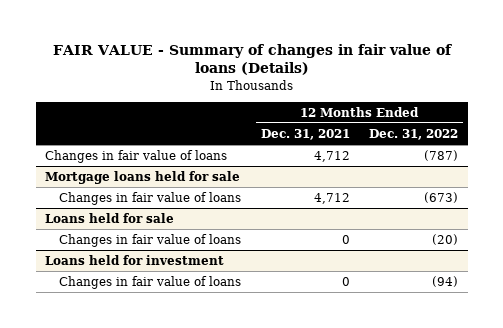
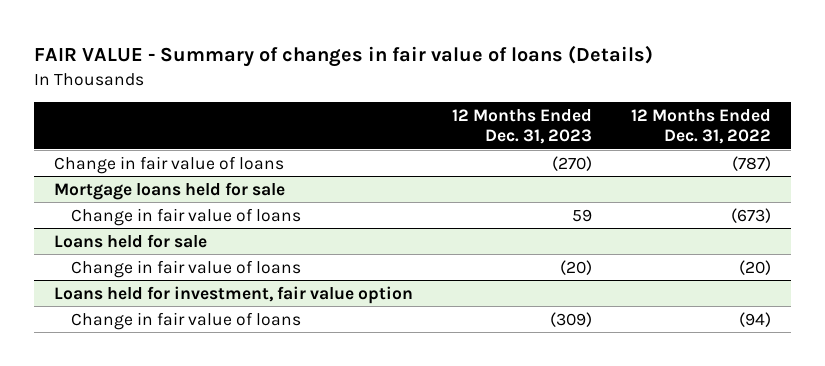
[260,128,350,140] Dec. 31, 2021 -> none
none -> [451,108,592,145] 12 Months Ended Dec. 31, 2023
[45,149,228,163] Changes in fair value of loans -> [53,155,284,174] Change in fair value of loans
[59,191,242,205] Changes in fair value of loans -> [71,207,302,226] Change in fair value of loans
[59,233,242,247] Changes in fair value of loans -> [71,259,302,278] Change in fair value of loans
[45,254,225,265] Loans held for investment -> [53,285,413,304] Loans held for investment, fair value option
[59,275,242,289] Changes in fair value of loans -> [71,311,302,330] Change in fair value of loans

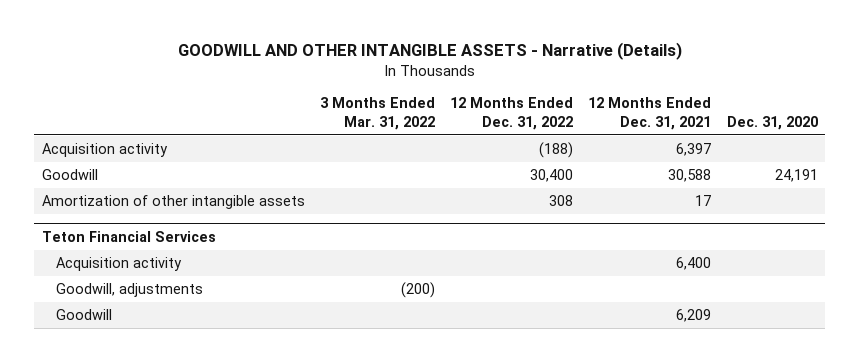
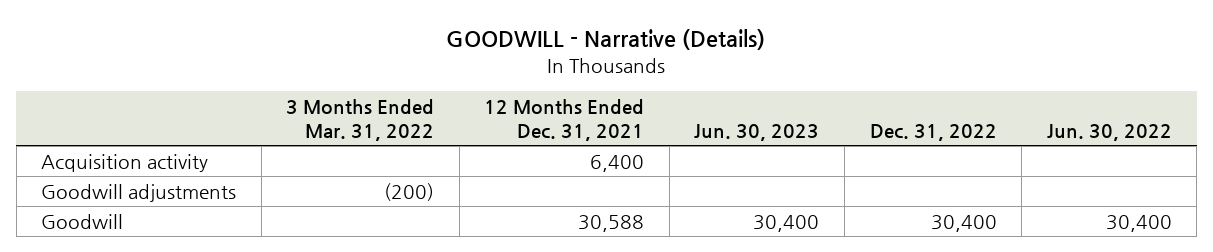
[177,42,682,61] GOODWILL AND OTHER INTANGIBLE ASSETS - Narrative (Details) -> [446,28,766,50] GOODWILL - Narrative (Details)
[450,97,574,130] 12 Months Ended Dec. 31, 2022 -> none
[726,115,818,130] Dec. 31, 2020 -> none
none -> [694,124,820,142] Jun. 30, 2023
none -> [869,124,997,142] Dec. 31, 2022
none -> [1046,124,1172,142] Jun. 30, 2022
[41,143,168,158] Acquisition activity -> none
[41,195,305,210] Amortization of other intangible assets -> none
[41,230,216,242] Teton Financial Services -> none
[56,309,113,321] Goodwill -> none
[56,283,204,298] Goodwill, adjustments -> [41,183,237,202] Goodwill adjustments
[41,169,98,181] Goodwill -> [41,213,124,229] Goodwill

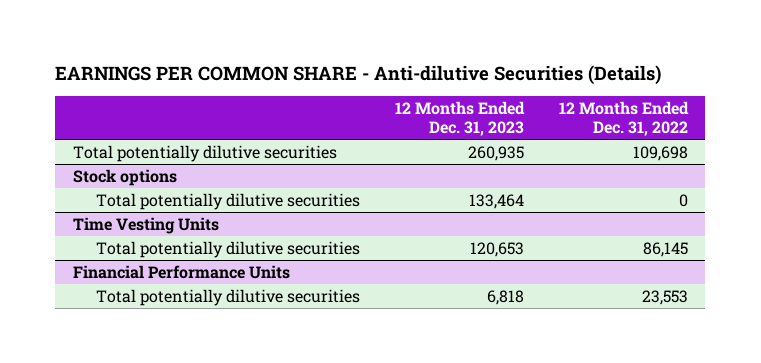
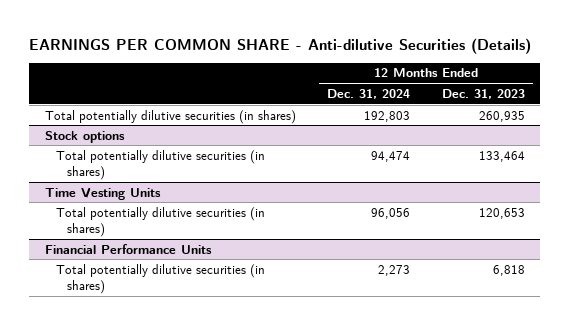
[559,100,690,136] 12 Months Ended Dec. 31, 2022 -> none
none -> [327,88,411,99] Dec. 31, 2024
[72,144,337,162] Total potentially dilutive securities -> [44,109,296,124] Total potentially dilutive securities (in shares)
[96,192,361,210] Total potentially dilutive securities -> [55,149,265,181] Total potentially dilutive securities (in shares)
[96,240,361,258] Total potentially dilutive securities -> [55,206,265,238] Total potentially dilutive securities (in shares)
[96,288,361,306] Total potentially dilutive securities -> [55,263,265,295] Total potentially dilutive securities (in shares)

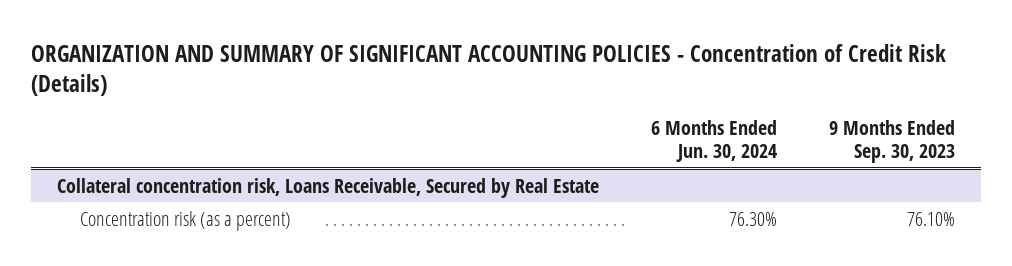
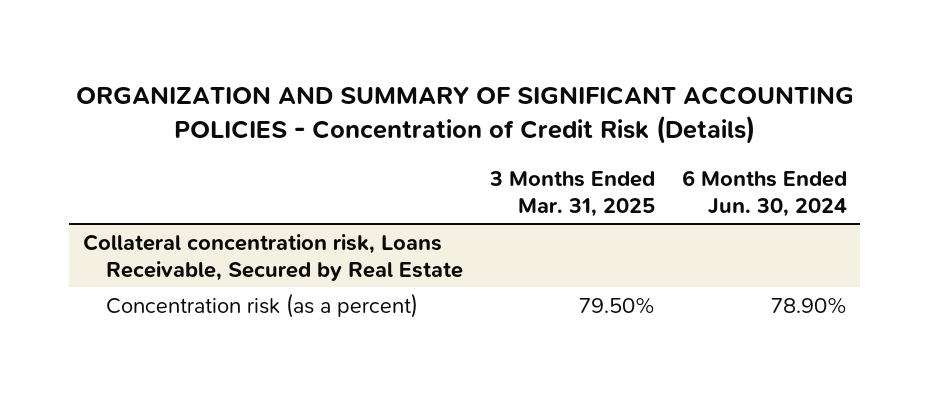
[828,120,955,164] 9 Months Ended Sep. 30, 2023 -> none
none -> [489,170,656,217] 3 Months Ended Mar. 31, 2025
[729,211,778,226] 76.30% -> [770,296,847,314] 78.90%

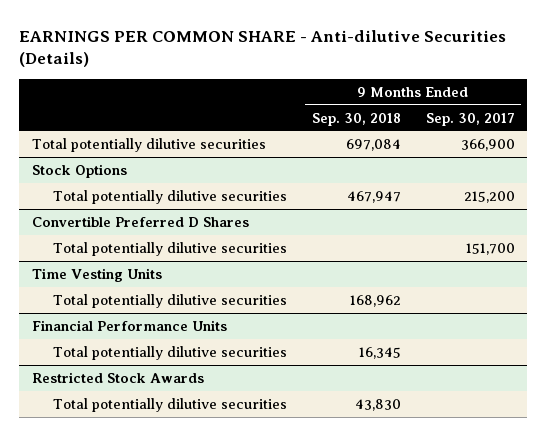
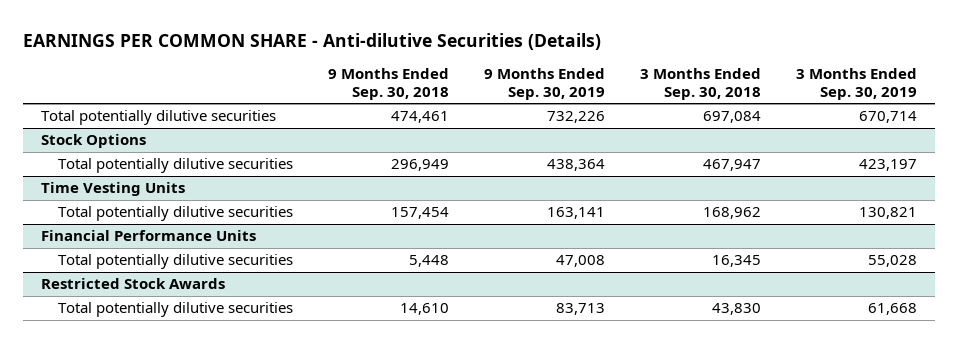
[425,112,515,126] Sep. 30, 2017 -> none
none -> [484,68,606,100] 9 Months Ended Sep. 30, 2019
none -> [640,68,762,100] 3 Months Ended Sep. 30, 2018
none -> [796,68,918,100] 3 Months Ended Sep. 30, 2019
[345,138,401,151] 697,084 -> [390,111,449,124] 474,461
[31,215,249,227] Convertible Preferred D Shares -> none
[52,241,287,256] Total potentially dilutive securities -> none
[346,190,401,203] 467,947 -> [390,159,449,172] 296,949
[349,294,401,307] 168,962 -> [390,207,449,220] 157,454
[358,346,401,359] 16,345 -> [408,255,449,268] 5,448
[354,398,401,411] 43,830 -> [399,303,449,316] 14,610

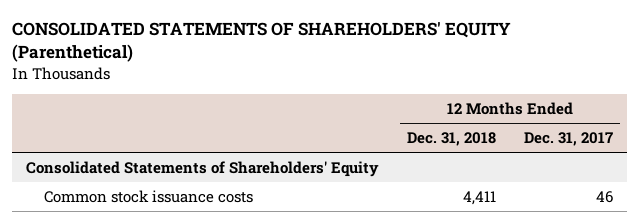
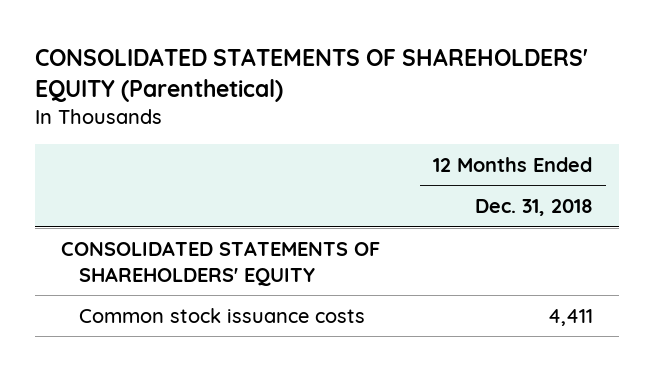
[523,132,613,147] Dec. 31, 2017 -> none
[25,161,379,178] Consolidated Statements of Shareholders' Equity -> [61,240,381,286] CONSOLIDATED STATEMENTS OF SHAREHOLDERS' EQUITY

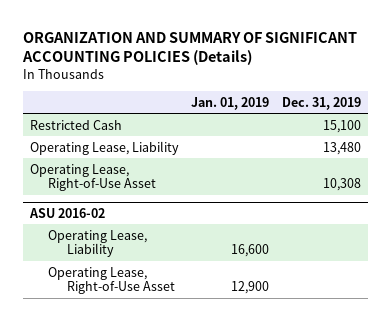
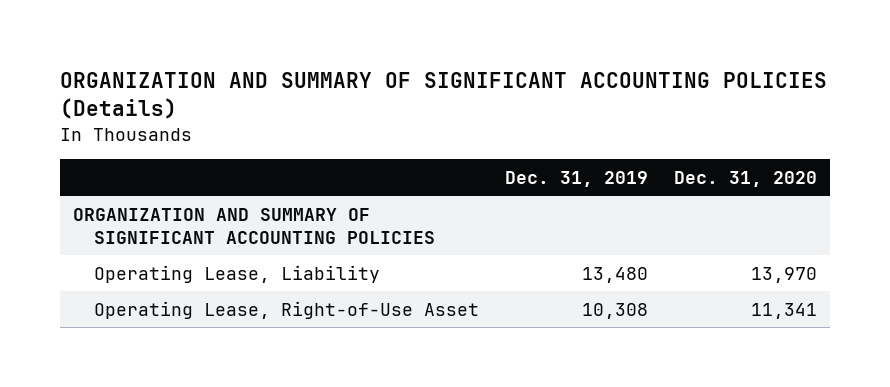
[191,96,270,110] Jan. 01, 2019 -> none
none -> [673,170,817,187] Dec. 31, 2020
[29,119,122,130] Restricted Cash -> none
none -> [73,207,435,244] ORGANIZATION AND SUMMARY OF SIGNIFICANT ACCOUNTING POLICIES
[28,207,105,218] ASU 2016-02 -> none
[48,229,148,258] Operating Lease, Liability -> none
[48,266,175,295] Operating Lease, Right-of-Use Asset -> none

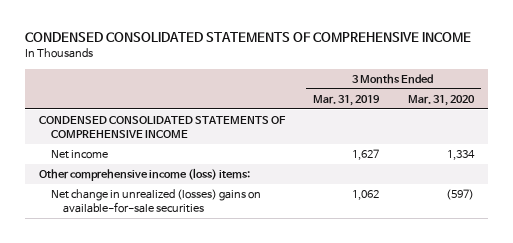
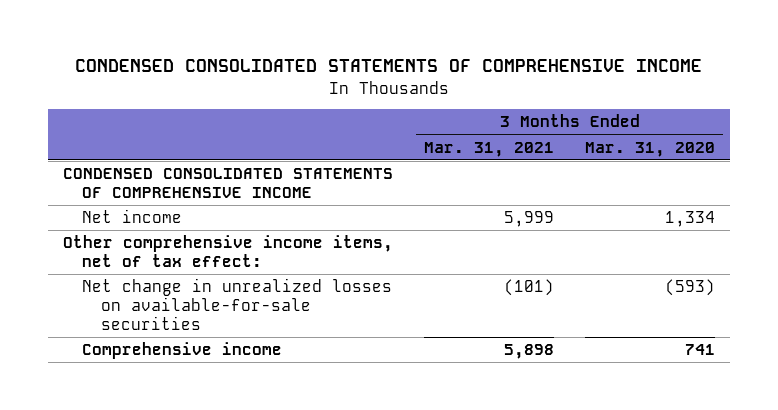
[313,94,381,106] Mar. 31, 2019 -> none
none -> [424,141,555,157] Mar. 31, 2021
[38,168,250,182] Other comprehensive income (loss) items: -> [63,235,394,268] Other comprehensive income items, net of tax effect:
[50,189,261,213] Net change in unrealized (losses) gains on available-for-sale securities -> [82,278,393,331] Net change in unrealized losses on available-for-sale securities
[445,189,474,201] (597) -> [664,279,715,297] (593)
none -> [82,342,283,360] Comprehensive income

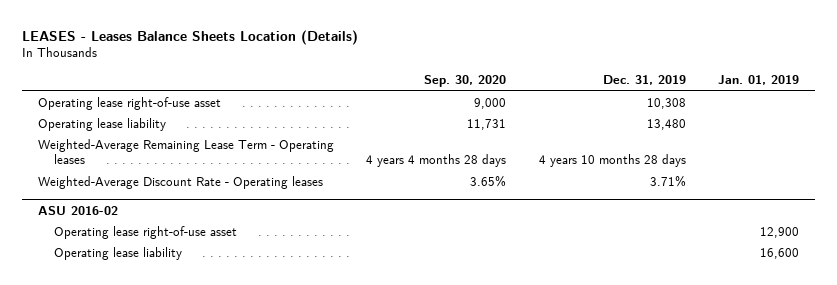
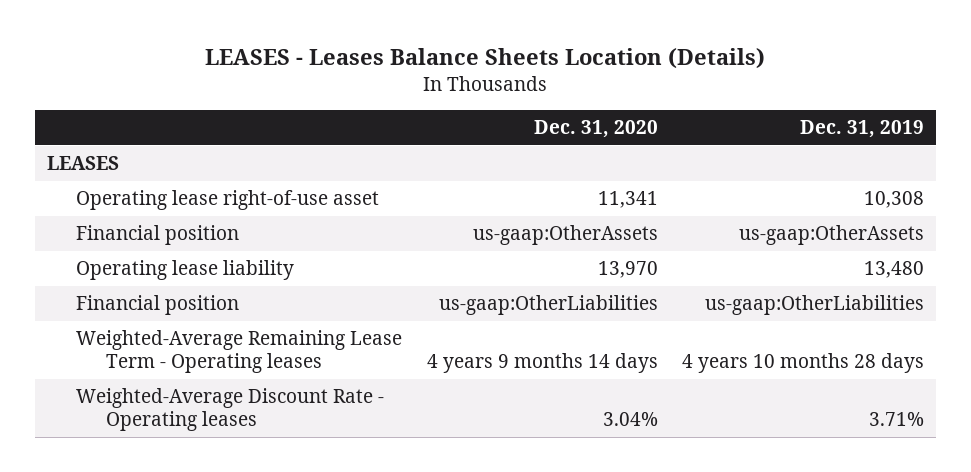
[424,75,507,88] Sep. 30, 2020 -> none
[718,75,800,86] Jan. 01, 2019 -> none
none -> [533,120,658,139] Dec. 31, 2020
none -> [46,156,119,171] LEASES
none -> [76,225,240,246] Financial position
none -> [76,295,240,316] Financial position
[37,205,118,215] ASU 2016-02 -> none
[53,225,237,239] Operating lease right-of-use asset -> none
[53,246,182,260] Operating lease liability -> none

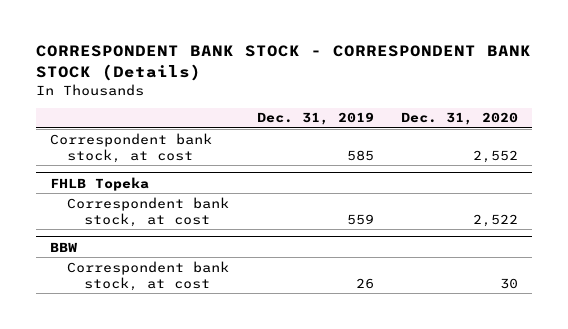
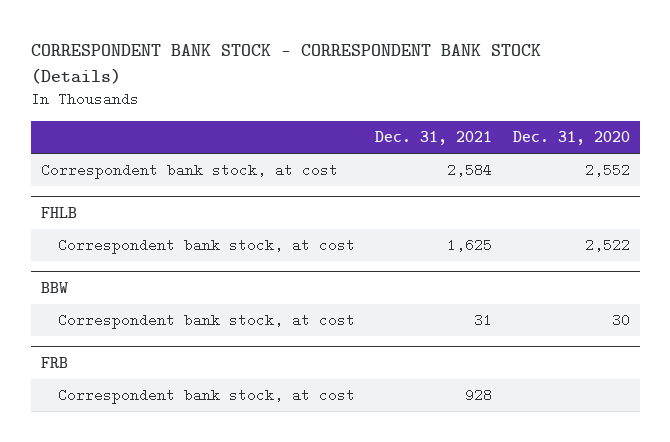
[256,112,374,126] Dec. 31, 2019 -> none
none -> [375,131,493,146] Dec. 31, 2021
[49,176,149,191] FHLB Topeka -> [40,206,77,218] FHLB
none -> [40,356,68,368] FRB
none -> [58,388,356,405] Correspondent bank stock, at cost

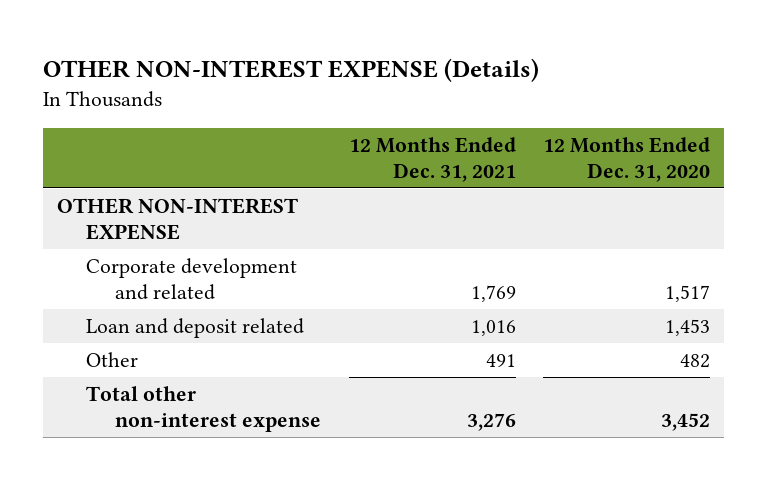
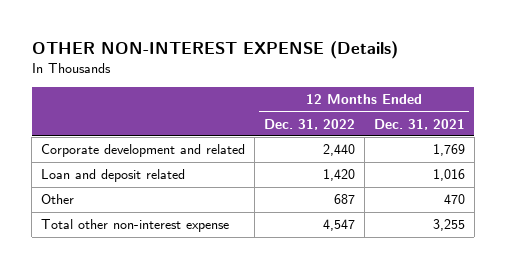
[543,137,711,182] 12 Months Ended Dec. 31, 2020 -> none
none -> [263,118,355,130] Dec. 31, 2022
[57,198,299,240] OTHER NON-INTEREST EXPENSE -> none
[485,354,516,368] 491 -> [443,194,465,205] 470
[466,412,516,431] 3,276 -> [432,219,465,232] 3,255

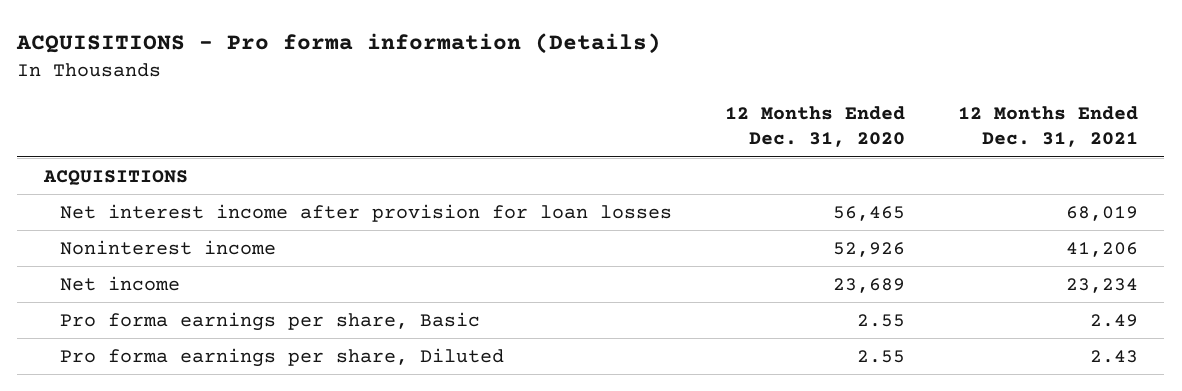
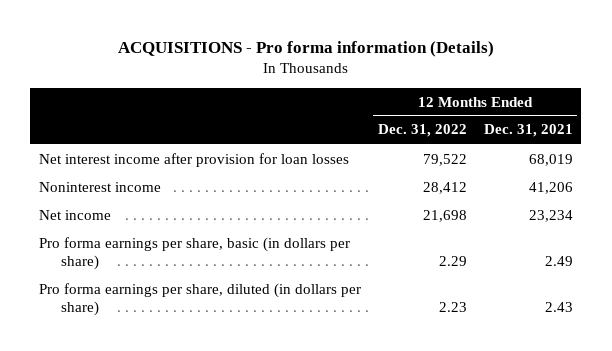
[724,106,905,148] 12 Months Ended Dec. 31, 2020 -> none
none -> [377,124,467,138] Dec. 31, 2022
[42,169,188,185] ACQUISITIONS -> none
[59,311,480,331] Pro forma earnings per share, Basic -> [38,236,350,271] Pro forma earnings per share, basic (in dollars per share)
[59,347,504,367] Pro forma earnings per share, Diluted -> [38,282,361,317] Pro forma earnings per share, diluted (in dollars per share)

